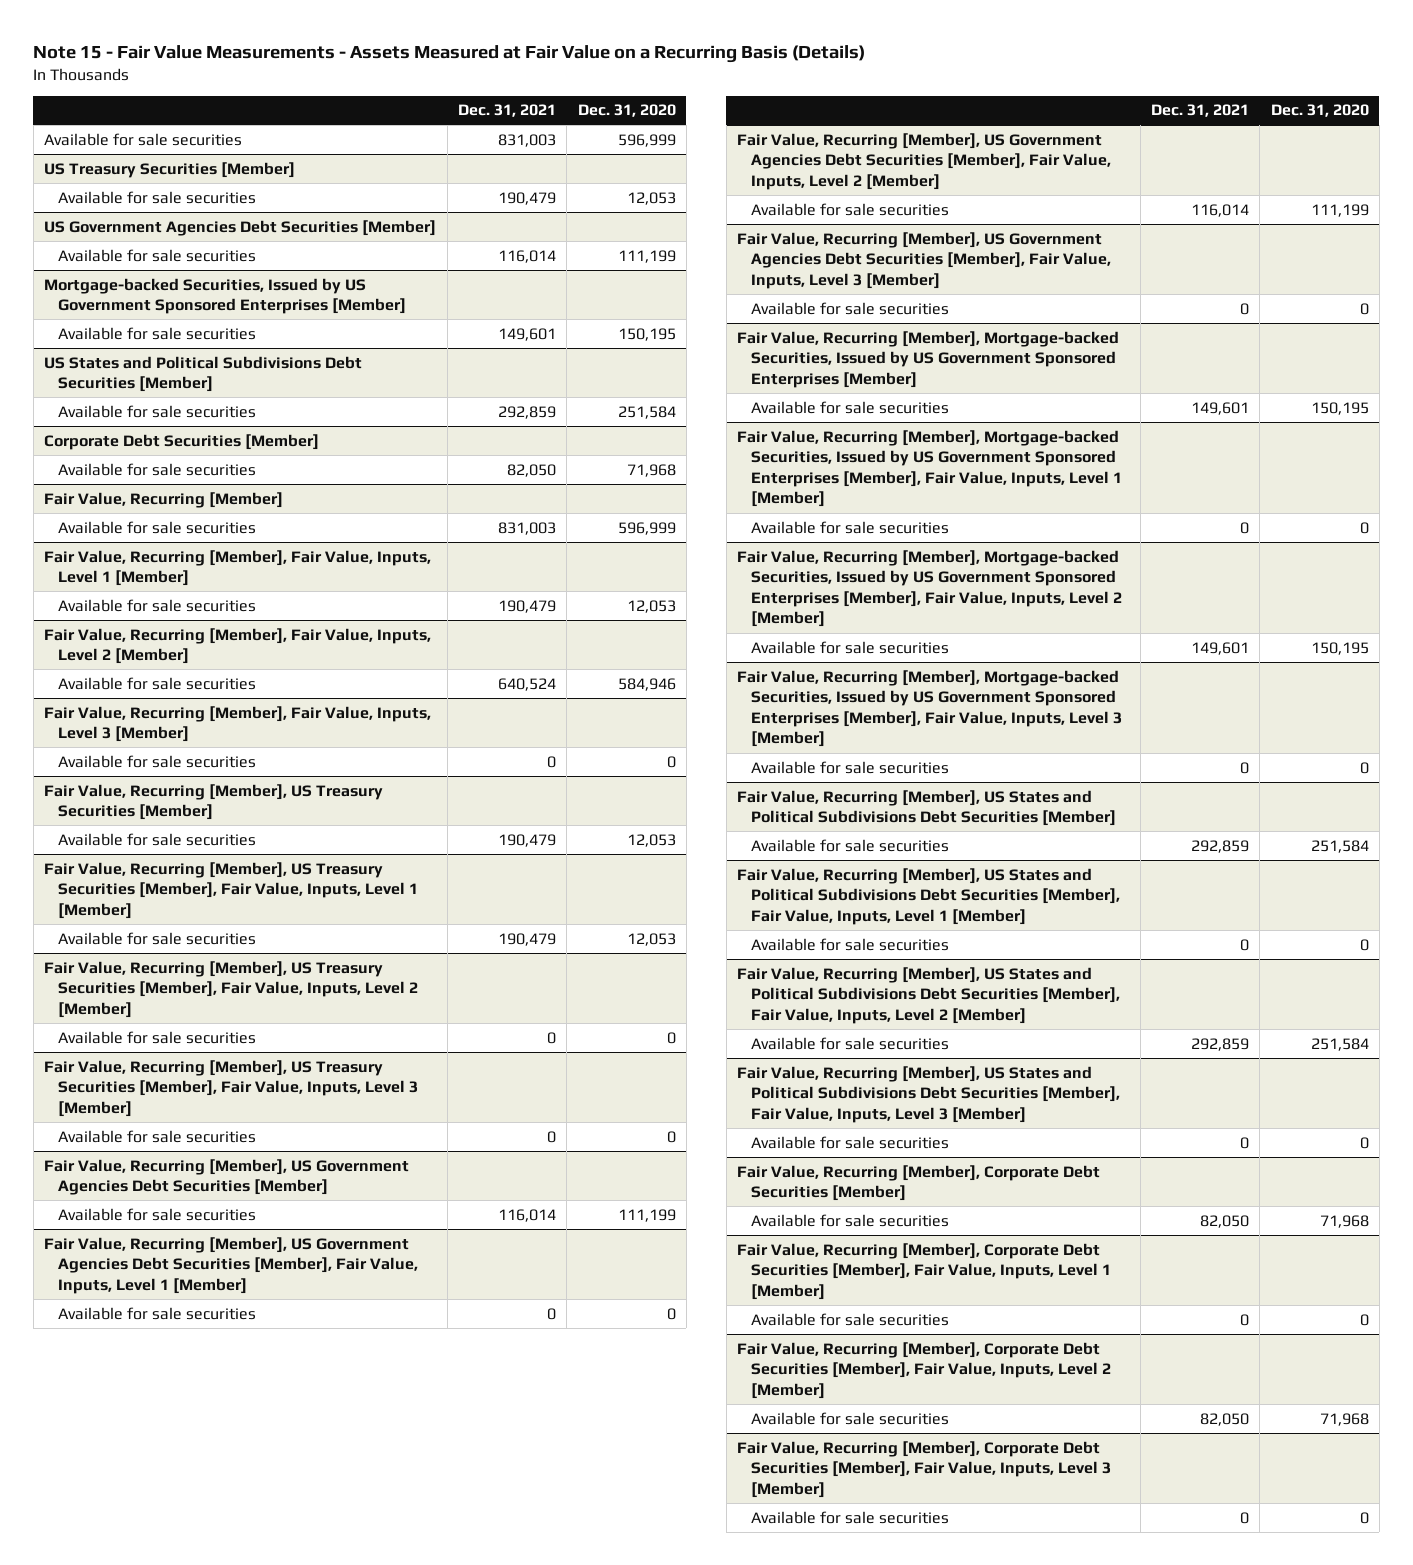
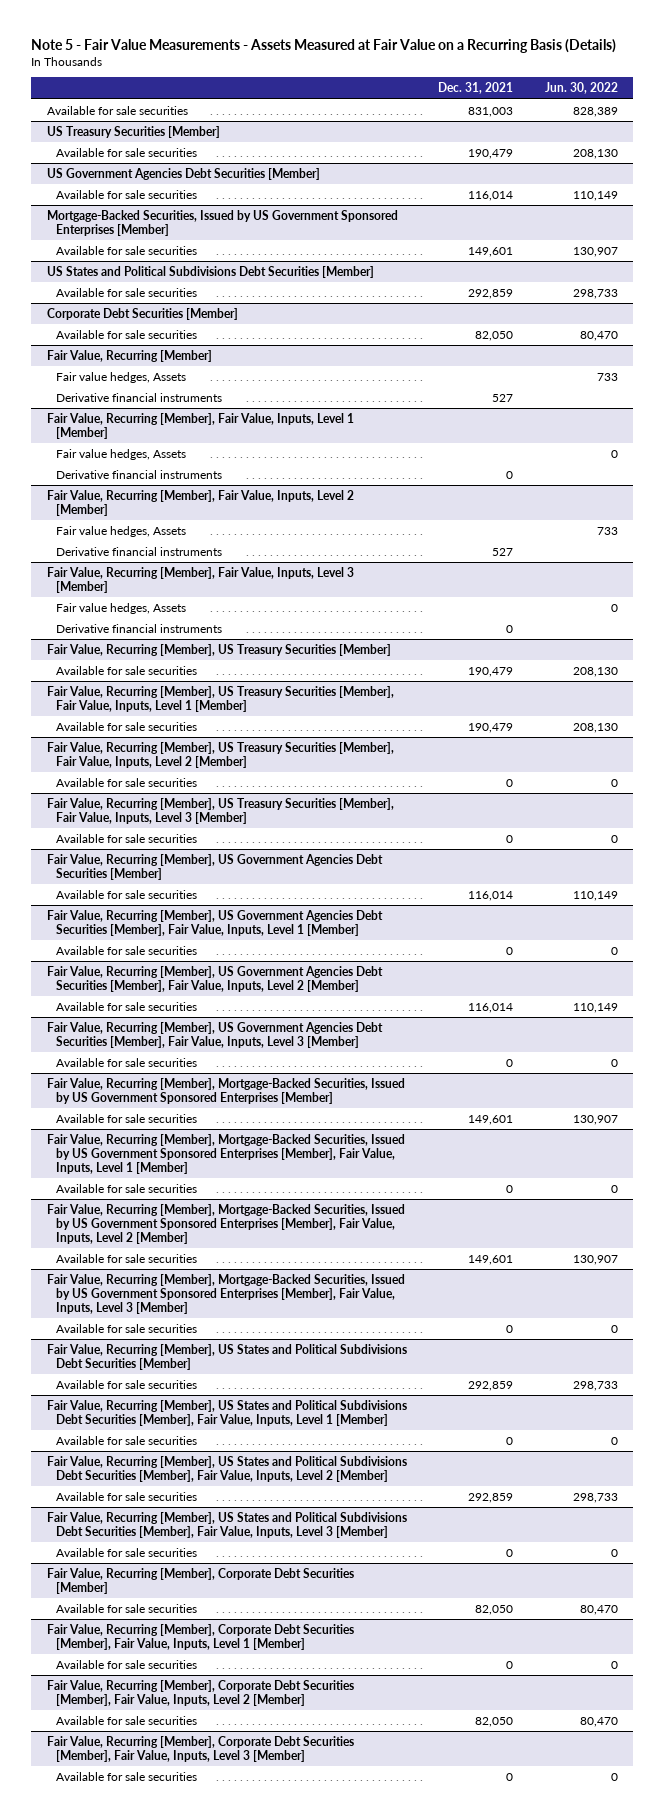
[33,45,866,64] Note 15 - Fair Value Measurements - Assets Measured at Fair Value on a Recurring Basis (Details) -> [31,38,617,53] Note 5 - Fair Value Measurements - Assets Measured at Fair Value on a Recurring Basis (Details)
[577,104,676,118] Dec. 31, 2020 -> none
none -> [544,82,618,95] Jun. 30, 2022
[44,277,406,315] Mortgage-backed Securities, Issued by US Government Sponsored Enterprises [Member] -> [46,210,398,237] Mortgage-Backed Securities, Issued by US Government Sponsored Enterprises [Member]
[57,520,256,534] Available for sale securities -> none
none -> [55,372,186,384] Fair value hedges, Assets
none -> [55,393,222,403] Derivative financial instruments
[57,598,256,612] Available for sale securities -> none
none -> [55,449,186,461] Fair value hedges, Assets
none -> [55,470,222,480] Derivative financial instruments
[57,676,256,690] Available for sale securities -> none
none -> [55,526,186,538] Fair value hedges, Assets
none -> [55,547,222,557] Derivative financial instruments
[57,754,256,768] Available for sale securities -> none
none -> [55,603,186,615] Fair value hedges, Assets
none -> [55,624,222,634] Derivative financial instruments
[737,330,1120,388] Fair Value, Recurring [Member], Mortgage-backed Securities, Issued by US Government Sponsored Enterprises [Member] -> [46,1078,405,1105] Fair Value, Recurring [Member], Mortgage-Backed Securities, Issued by US Government Sponsored Enterprises [Member]
[737,429,1122,508] Fair Value, Recurring [Member], Mortgage-backed Securities, Issued by US Government Sponsored Enterprises [Member], Fair Value, Inputs, Level 1 [Member] -> [46,1134,405,1175] Fair Value, Recurring [Member], Mortgage-Backed Securities, Issued by US Government Sponsored Enterprises [Member], Fair Value, Inputs, Level 1 [Member]
[737,549,1122,628] Fair Value, Recurring [Member], Mortgage-backed Securities, Issued by US Government Sponsored Enterprises [Member], Fair Value, Inputs, Level 2 [Member] -> [46,1204,405,1245] Fair Value, Recurring [Member], Mortgage-Backed Securities, Issued by US Government Sponsored Enterprises [Member], Fair Value, Inputs, Level 2 [Member]
[737,669,1122,748] Fair Value, Recurring [Member], Mortgage-backed Securities, Issued by US Government Sponsored Enterprises [Member], Fair Value, Inputs, Level 3 [Member] -> [46,1274,405,1315] Fair Value, Recurring [Member], Mortgage-Backed Securities, Issued by US Government Sponsored Enterprises [Member], Fair Value, Inputs, Level 3 [Member]

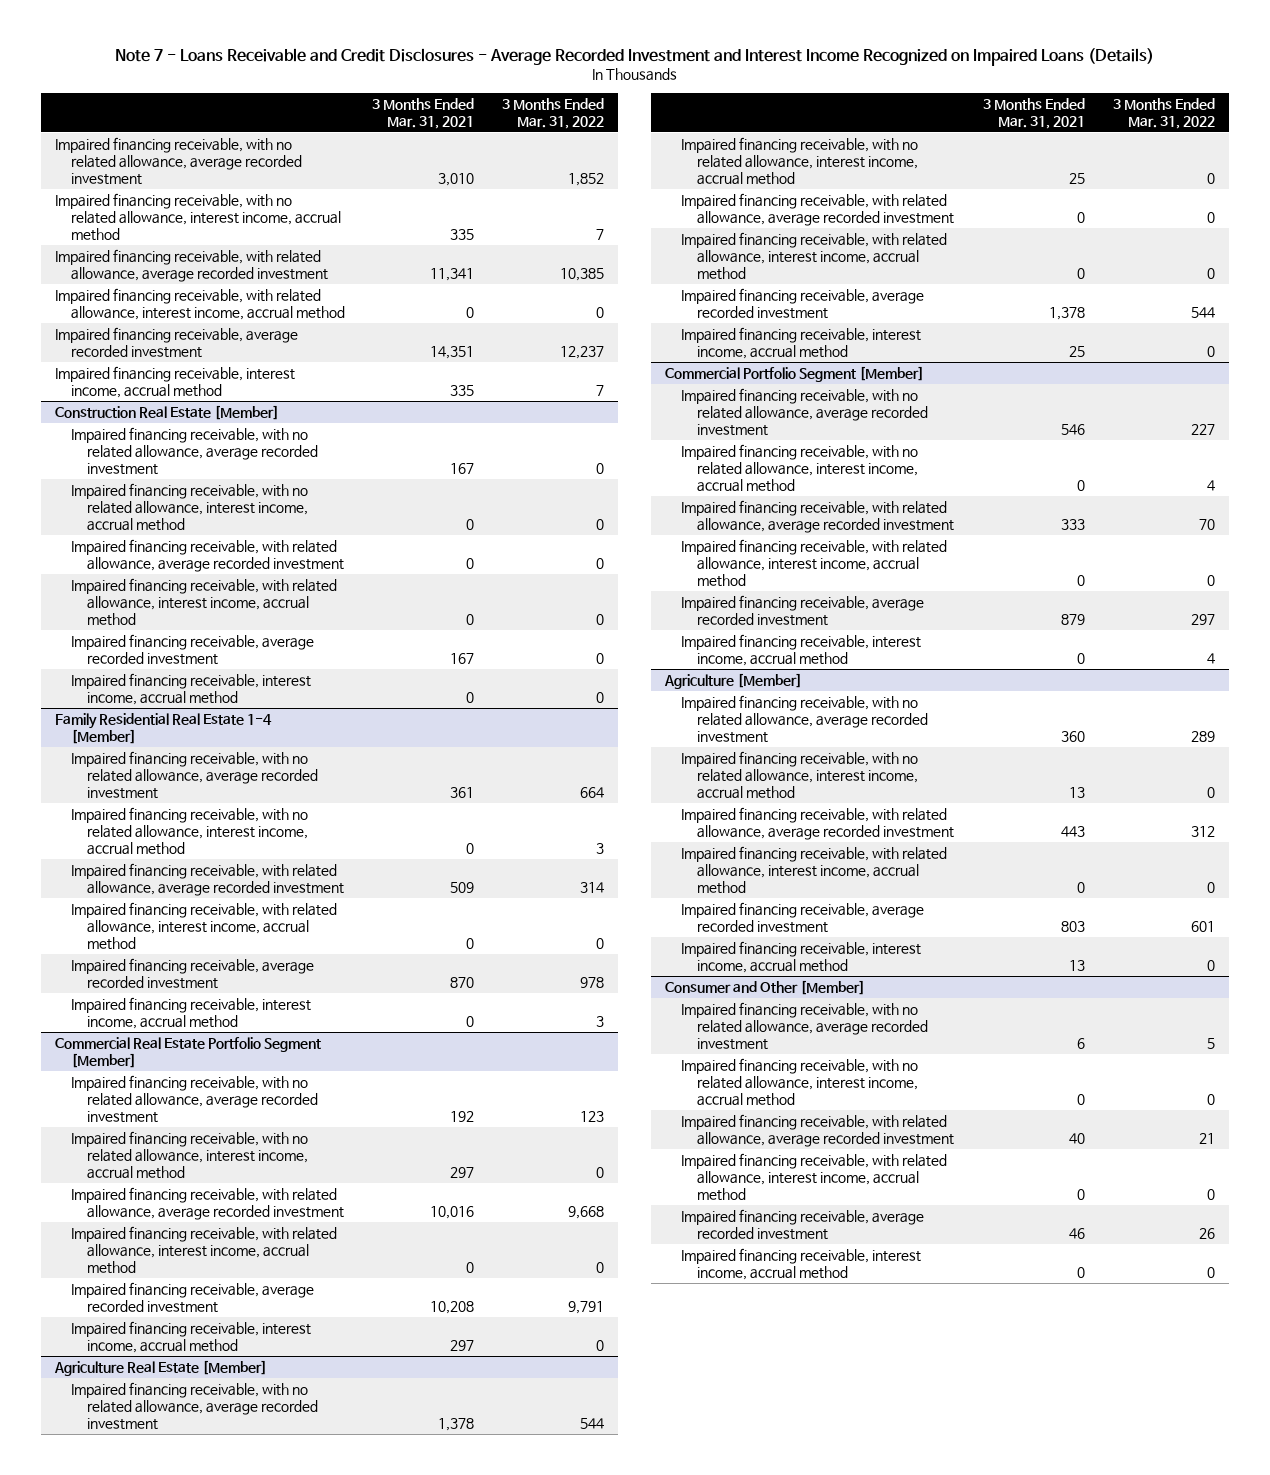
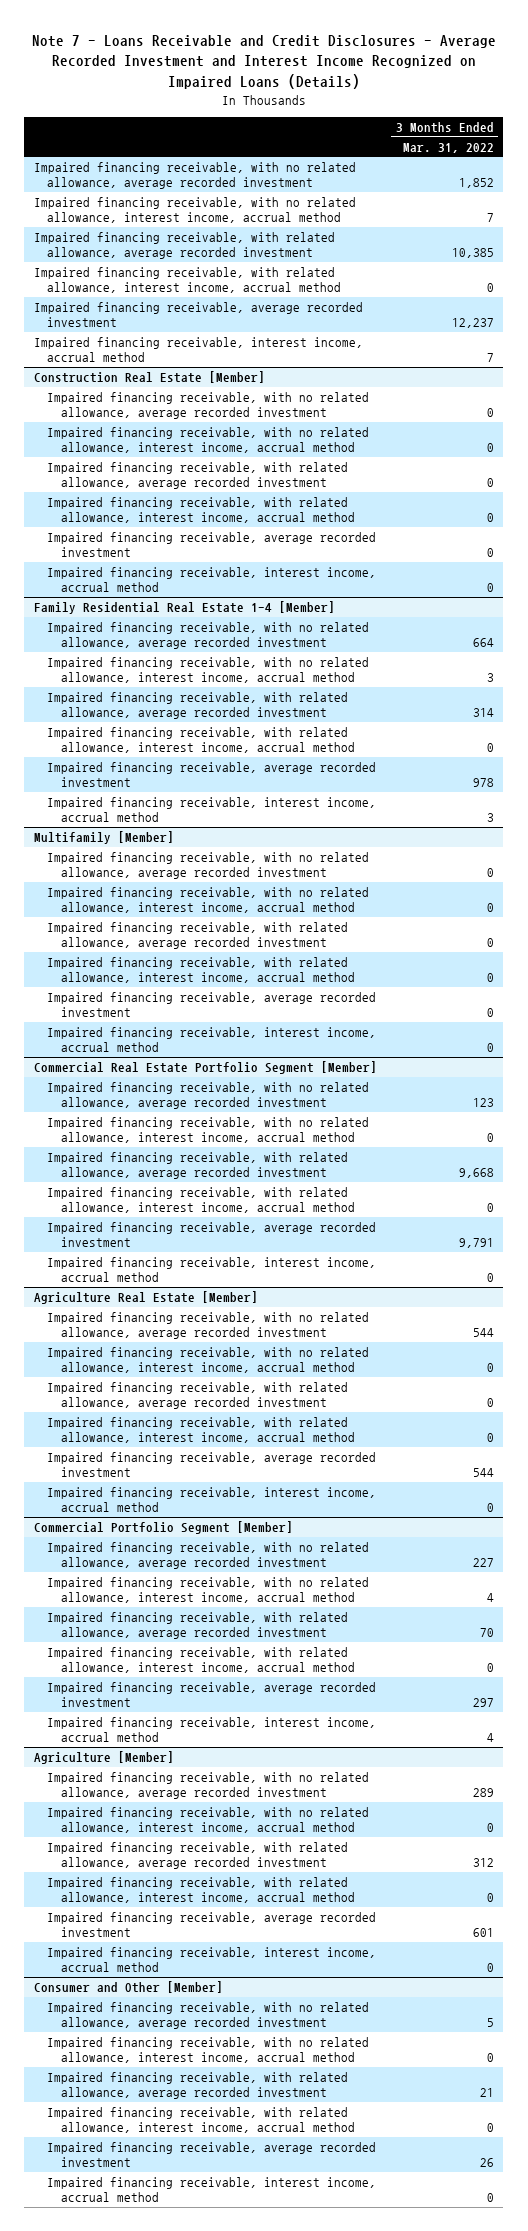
[372,97,475,129] 3 Months Ended Mar. 31, 2021 -> none
none -> [33,830,174,844] Multifamily [Member]
none -> [47,851,370,880] Impaired financing receivable, with no related allowance, average recorded investment
none -> [47,886,370,914] Impaired financing receivable, with no related allowance, interest income, accrual method
none -> [47,921,349,950] Impaired financing receivable, with related allowance, average recorded investment
none -> [47,956,356,984] Impaired financing receivable, with related allowance, interest income, accrual method
none -> [47,991,377,1018] Impaired financing receivable, average recorded investment
none -> [47,1026,377,1053] Impaired financing receivable, interest income, accrual method

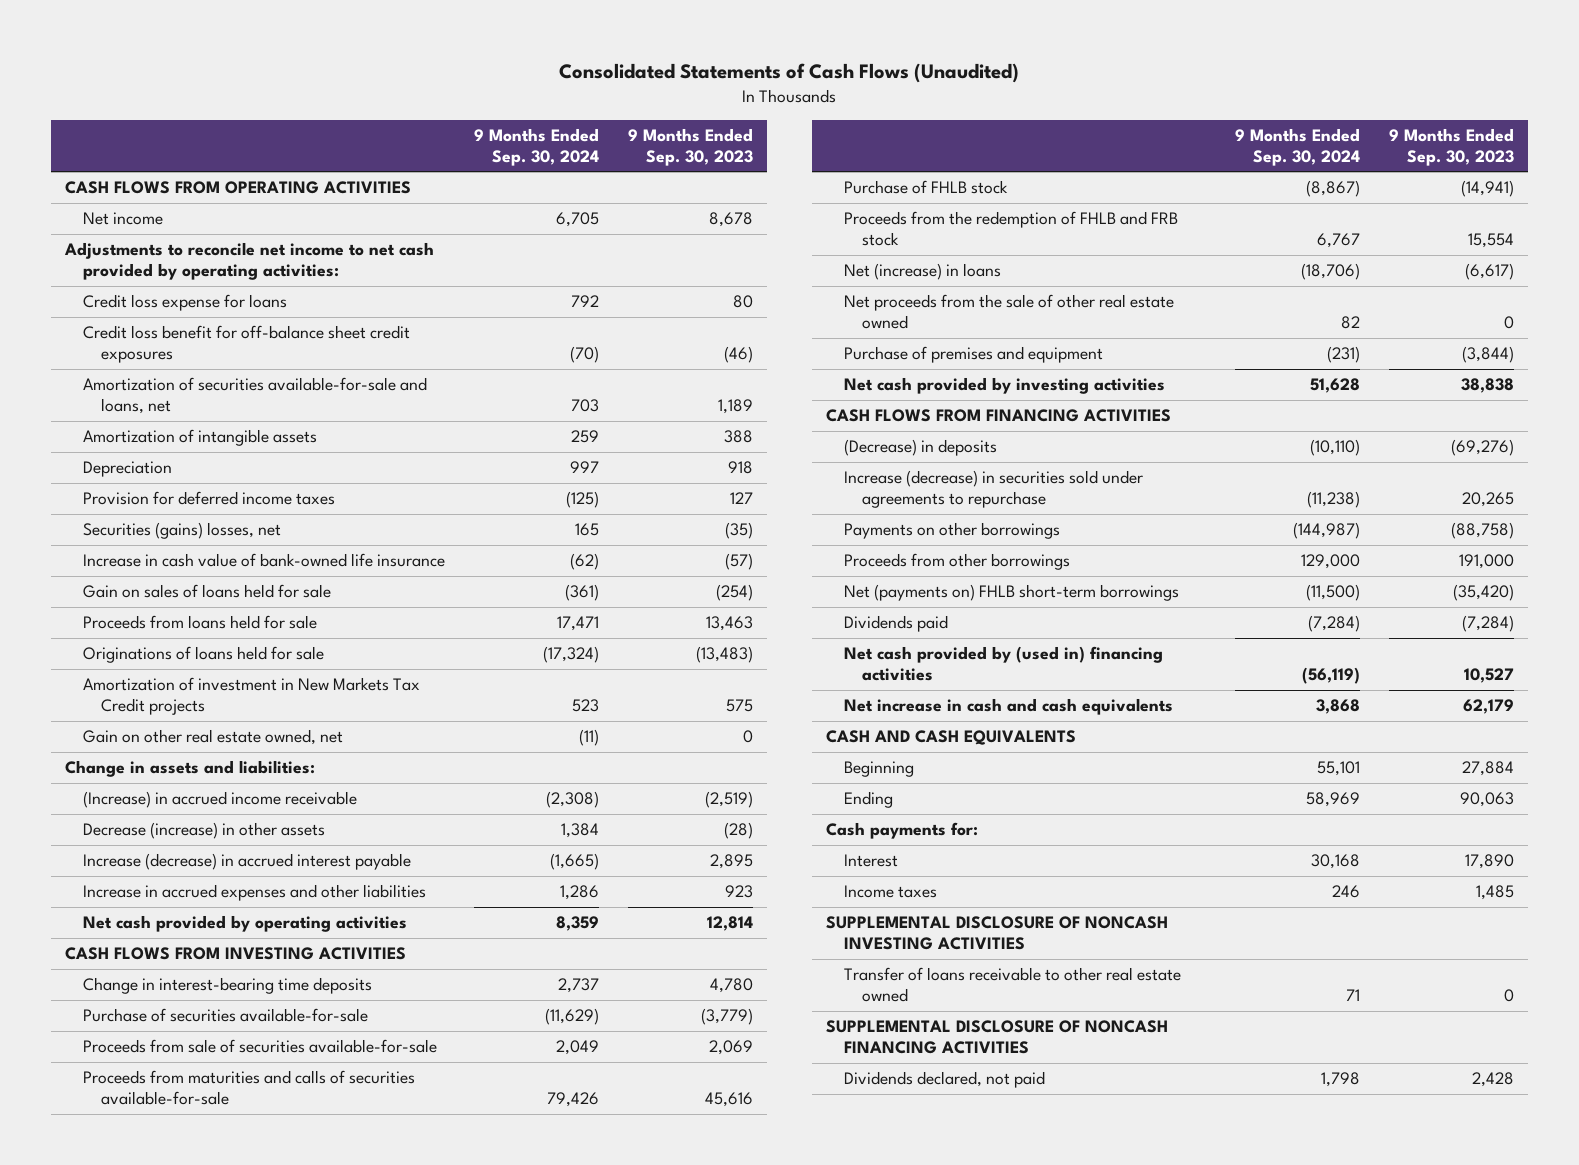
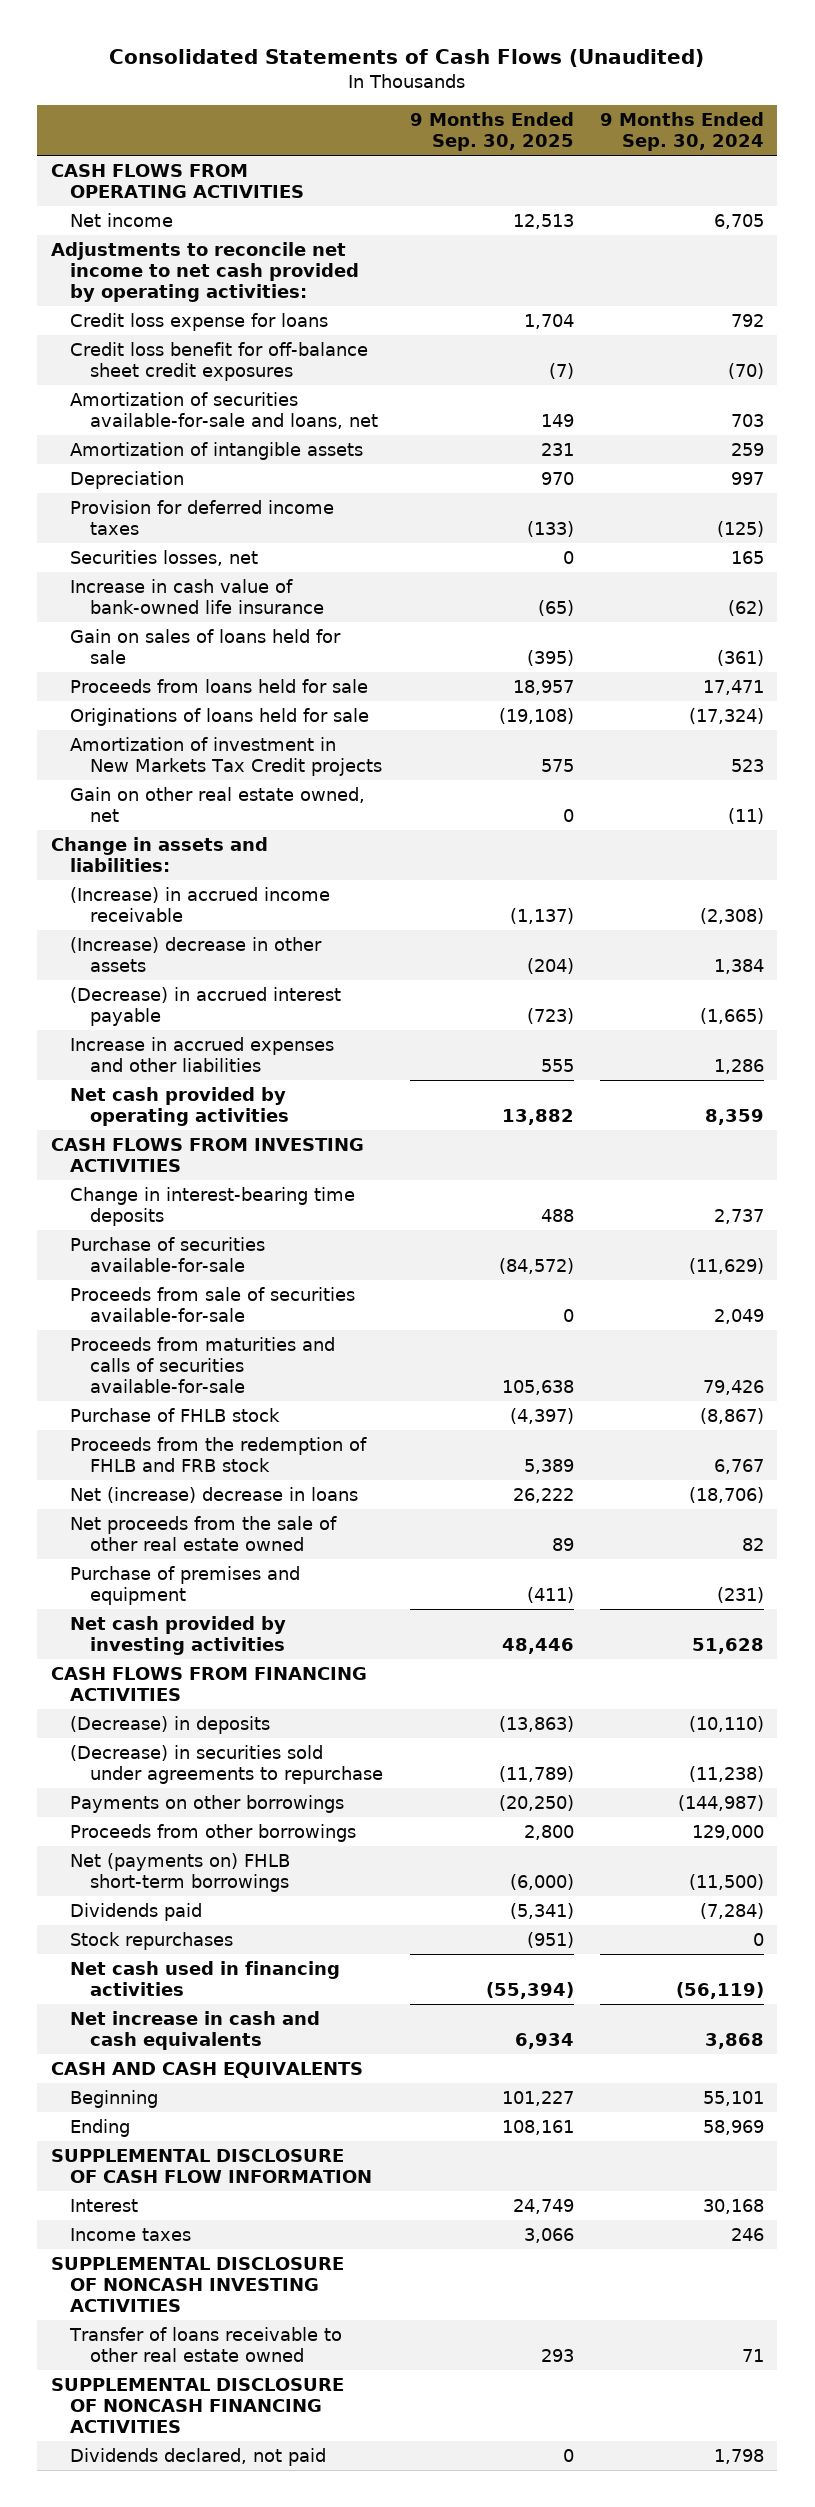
[627,128,753,166] 9 Months Ended Sep. 30, 2023 -> none
none -> [409,112,574,151] 9 Months Ended Sep. 30, 2025
[82,522,281,540] Securities (gains) losses, net -> [70,550,259,567] Securities losses, net
[82,822,325,840] Decrease (increase) in other assets -> [70,937,323,972] (Increase) decrease in other assets
[82,853,411,871] Increase (decrease) in accrued interest payable -> [70,987,342,1026] (Decrease) in accrued interest payable
[844,263,1002,281] Net (increase) in loans -> [70,1487,359,1504] Net (increase) decrease in loans
[844,470,1144,508] Increase (decrease) in securities sold under agreements to repurchase -> [70,1745,384,1784] (Decrease) in securities sold under agreements to repurchase
none -> [70,1932,234,1951] Stock repurchases
[844,646,1164,681] Net cash provided by (used in) financing activities -> [70,1961,341,1996] Net cash used in financing activities
[826,822,979,840] Cash payments for: -> [50,2149,373,2183] SUPPLEMENTAL DISCLOSURE OF CASH FLOW INFORMATION

